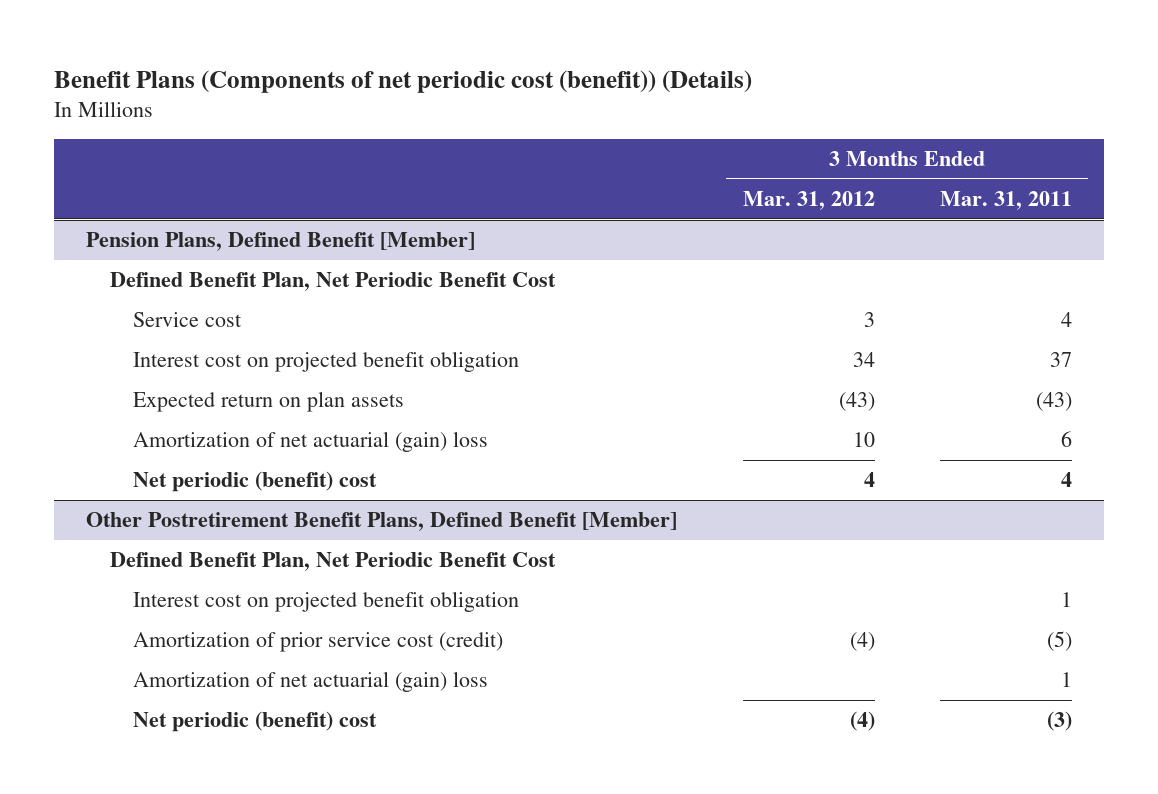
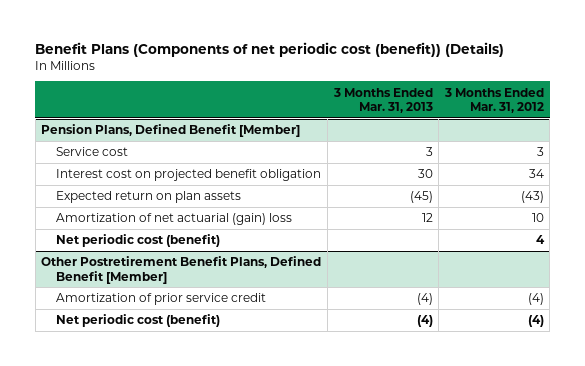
[939,190,1072,210] Mar. 31, 2011 -> none
none -> [332,87,433,114] 3 Months Ended Mar. 31, 2013
[109,272,556,292] Defined Benefit Plan, Net Periodic Benefit Cost -> none
[132,471,377,493] Net periodic (benefit) cost -> [56,234,221,248] Net periodic cost (benefit)
[109,552,556,572] Defined Benefit Plan, Net Periodic Benefit Cost -> none
[132,591,519,613] Interest cost on projected benefit obligation -> none
[132,671,488,693] Amortization of net actuarial (gain) loss -> none
[132,632,503,653] Amortization of prior service cost (credit) -> [56,293,267,306] Amortization of prior service credit
[132,711,377,733] Net periodic (benefit) cost -> [56,314,221,328] Net periodic cost (benefit)

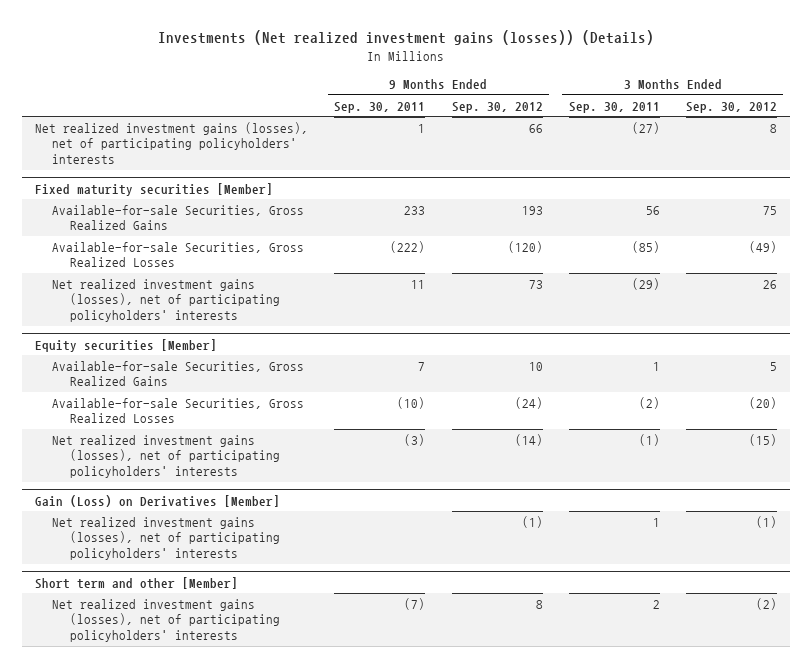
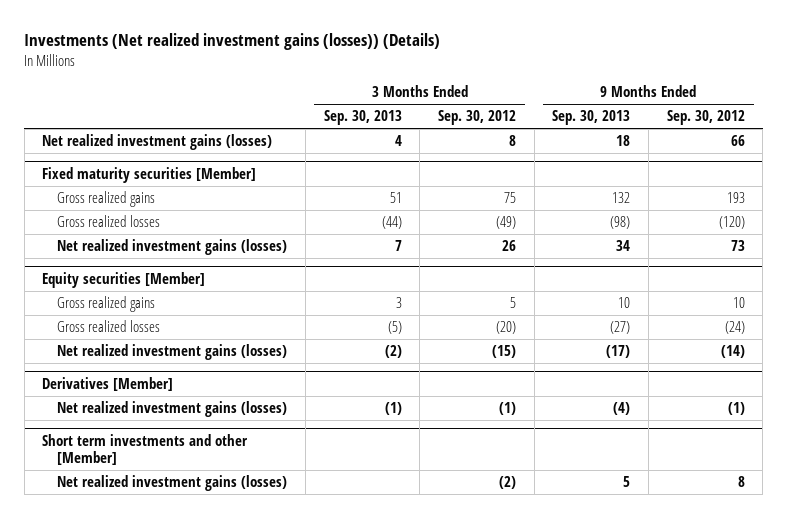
[334,101,426,113] Sep. 30, 2011 -> none
[568,101,660,113] Sep. 30, 2011 -> none
none -> [323,110,402,126] Sep. 30, 2013
none -> [552,110,631,126] Sep. 30, 2013
[35,121,309,165] Net realized investment gains (losses), net of participating policyholders' interests -> [42,134,273,151] Net realized investment gains (losses)
[52,204,305,231] Available-for-sale Securities, Gross Realized Gains -> [57,191,156,208] Gross realized gains
[52,241,305,268] Available-for-sale Securities, Gross Realized Losses -> [57,215,161,228] Gross realized losses
[52,278,280,323] Net realized investment gains (losses), net of participating policyholders' interests -> [57,239,288,256] Net realized investment gains (losses)
[35,494,281,507] Gain (Loss) on Derivatives [Member] -> none
[52,360,305,387] Available-for-sale Securities, Gross Realized Gains -> [57,296,156,313] Gross realized gains
[52,397,305,424] Available-for-sale Securities, Gross Realized Losses -> [57,320,161,333] Gross realized losses
[52,434,280,479] Net realized investment gains (losses), net of participating policyholders' interests -> [57,344,288,361] Net realized investment gains (losses)
none -> [42,376,174,391] Derivatives [Member]
[52,516,280,561] Net realized investment gains (losses), net of participating policyholders' interests -> [57,401,288,418] Net realized investment gains (losses)
[35,576,239,589] Short term and other [Member] -> [42,433,249,466] Short term investments and other [Member]
[52,598,280,643] Net realized investment gains (losses), net of participating policyholders' interests -> [57,475,288,492] Net realized investment gains (losses)

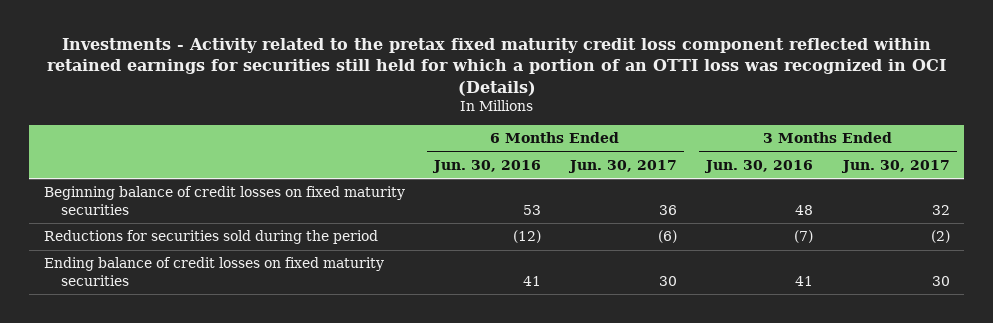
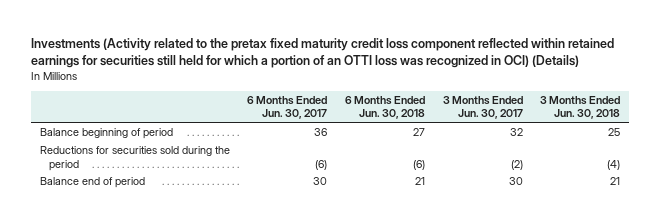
[46,38,946,96] Investments - Activity related to the pretax fixed maturity credit loss component reflected within retained earnings for securities still held for which a portion of an OTTI loss was recognized in OCI (Details) -> [31,38,615,69] Investments (Activity related to the pretax fixed maturity credit loss component reflected within retained earnings for securities still held for which a portion of an OTTI loss was recognized in OCI) (Details)
[431,159,541,173] Jun. 30, 2016 -> none
[704,159,814,173] Jun. 30, 2016 -> none
none -> [345,95,426,120] 6 Months Ended Jun. 30, 2018
none -> [540,95,621,120] 3 Months Ended Jun. 30, 2018
[43,186,405,215] Beginning balance of credit losses on fixed maturity securities -> [39,127,173,139] Balance beginning of period
[43,257,384,286] Ending balance of credit losses on fixed maturity securities -> [39,176,145,188] Balance end of period

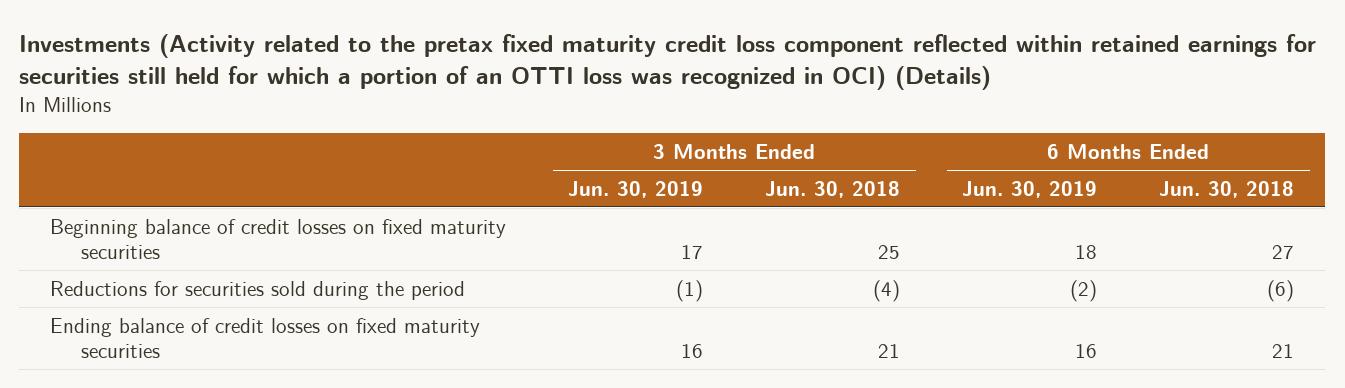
[247,95,328,120] 6 Months Ended Jun. 30, 2017 -> none
[442,95,523,120] 3 Months Ended Jun. 30, 2017 -> none
none -> [568,180,704,198] Jun. 30, 2019
none -> [962,180,1098,198] Jun. 30, 2019
[39,127,173,139] Balance beginning of period -> [50,218,507,259] Beginning balance of credit losses on fixed maturity securities
[39,176,145,188] Balance end of period -> [50,317,481,358] Ending balance of credit losses on fixed maturity securities

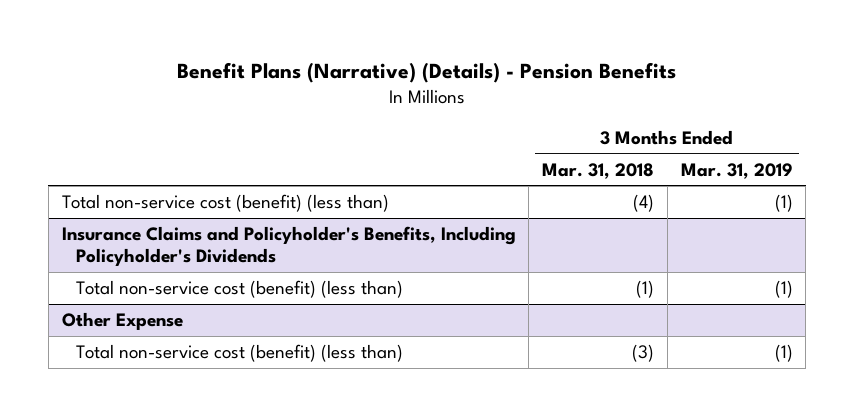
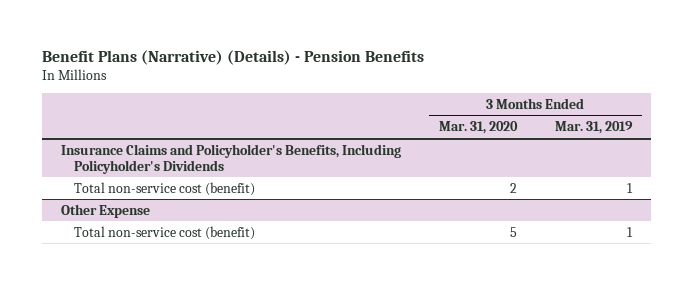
[542,162,655,179] Mar. 31, 2018 -> none
none -> [438,121,518,135] Mar. 31, 2020
[61,194,389,213] Total non-service cost (benefit) (less than) -> none
[75,280,403,299] Total non-service cost (benefit) (less than) -> [73,181,255,196] Total non-service cost (benefit)
[774,280,793,299] (1) -> [626,182,633,193] 1
[75,344,403,363] Total non-service cost (benefit) (less than) -> [73,225,255,240] Total non-service cost (benefit)
[774,344,793,363] (1) -> [626,226,633,237] 1

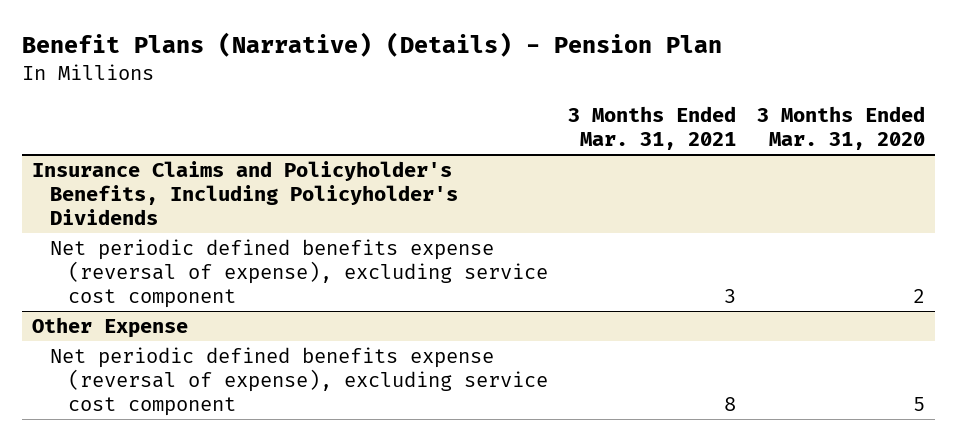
[41,50,424,66] Benefit Plans (Narrative) (Details) - Pension Benefits -> [22,32,723,58] Benefit Plans (Narrative) (Details) - Pension Plan
[554,121,633,135] Mar. 31, 2019 -> none
none -> [568,106,737,151] 3 Months Ended Mar. 31, 2021
[73,181,255,196] Total non-service cost (benefit) -> [50,238,549,309] Net periodic defined benefits expense (reversal of expense), excluding service cost component
[73,225,255,240] Total non-service cost (benefit) -> [50,346,549,417] Net periodic defined benefits expense (reversal of expense), excluding service cost component

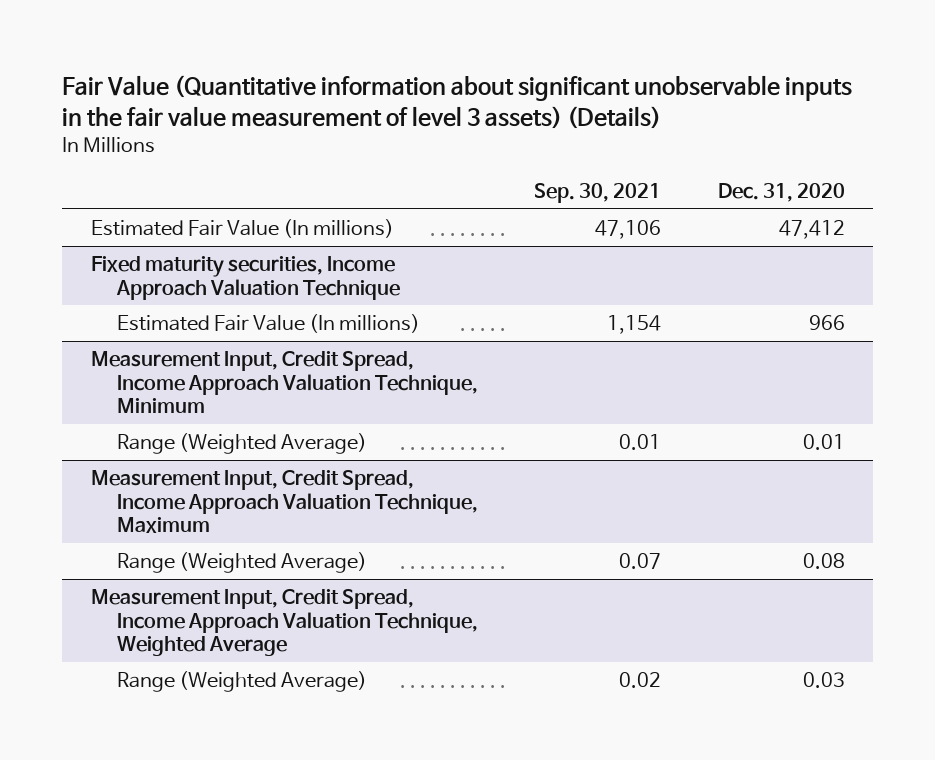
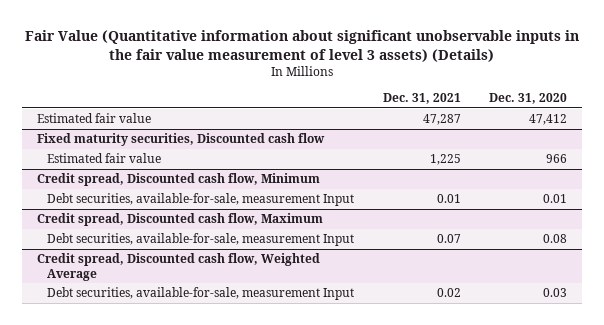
[534,182,662,203] Sep. 30, 2021 -> none
none -> [382,93,461,105] Dec. 31, 2021
[90,256,400,300] Fixed maturity securities, Income Approach Valuation Technique -> none
[90,351,478,413] Measurement Input, Credit Spread, Income Approach Valuation Technique, Minimum -> none
[90,470,478,533] Measurement Input, Credit Spread, Income Approach Valuation Technique, Maximum -> none
[90,589,478,656] Measurement Input, Credit Spread, Income Approach Valuation Technique, Weighted Average -> none
[90,219,394,239] Estimated Fair Value (In millions) -> [36,113,151,124] Estimated fair value
none -> [36,133,325,147] Fixed maturity securities, Discounted cash flow
[116,314,420,334] Estimated Fair Value (In millions) -> [47,153,162,164] Estimated fair value
none -> [36,173,320,187] Credit spread, Discounted cash flow, Minimum
[116,433,367,455] Range (Weighted Average) -> [47,193,355,207] Debt securities, available-for-sale, measurement Input
none -> [36,213,323,227] Credit spread, Discounted cash flow, Maximum
[116,552,367,574] Range (Weighted Average) -> [47,233,355,247] Debt securities, available-for-sale, measurement Input
none -> [36,253,320,281] Credit spread, Discounted cash flow, Weighted Average
[116,671,367,693] Range (Weighted Average) -> [47,287,355,301] Debt securities, available-for-sale, measurement Input

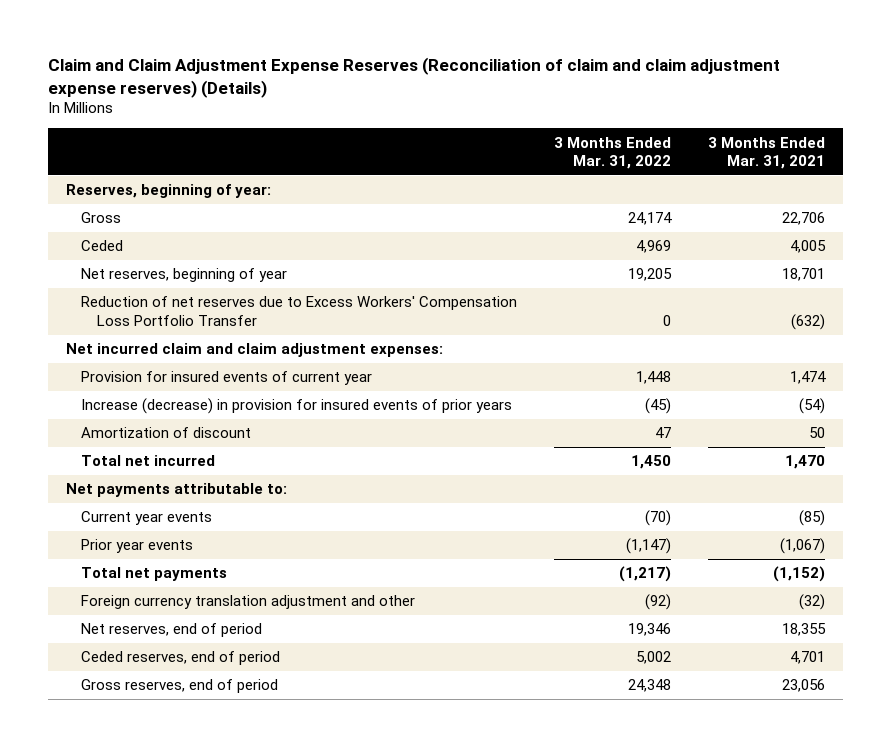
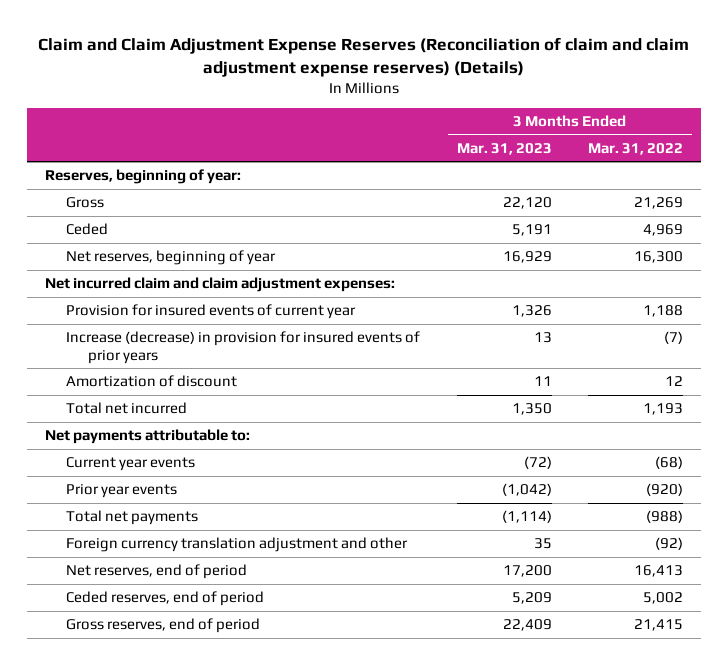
[707,136,825,170] 3 Months Ended Mar. 31, 2021 -> none
none -> [456,142,552,155] Mar. 31, 2023
[628,212,673,226] 24,174 -> [633,197,683,210] 21,269
[81,296,518,326] Reduction of net reserves due to Excess Workers' Compensation Loss Portfolio Transfer -> none
[628,268,673,282] 19,205 -> [633,251,683,264] 16,300
[636,371,672,385] 1,448 -> [642,305,683,318] 1,188
[645,398,672,415] (45) -> [663,331,683,345] (7)
[655,427,672,439] 47 -> [664,376,683,387] 12
[631,455,672,470] 1,450 -> [642,403,683,416] 1,193
[645,510,672,527] (70) -> [654,456,683,470] (68)
[626,538,672,555] (1,147) -> [645,483,683,497] (920)
[619,566,672,583] (1,217) -> [645,510,683,524] (988)
[628,623,672,637] 19,346 -> [633,565,683,578] 16,413
[628,679,672,693] 24,348 -> [633,619,683,632] 21,415

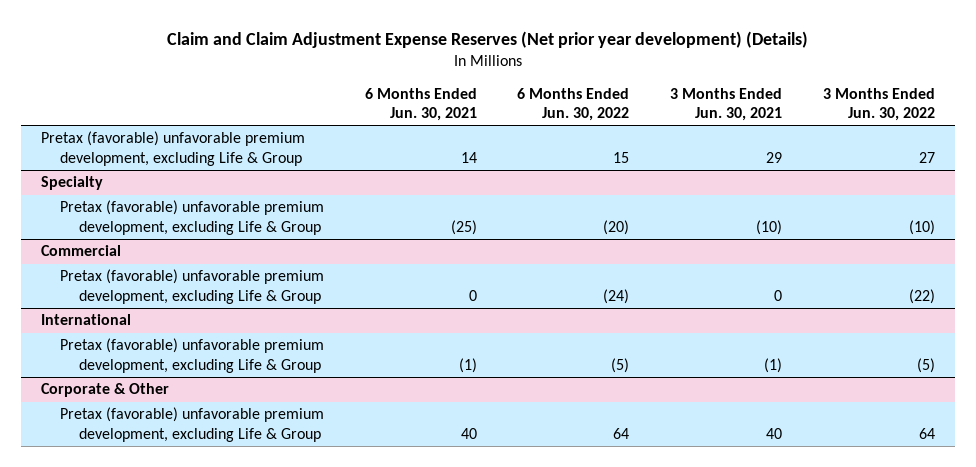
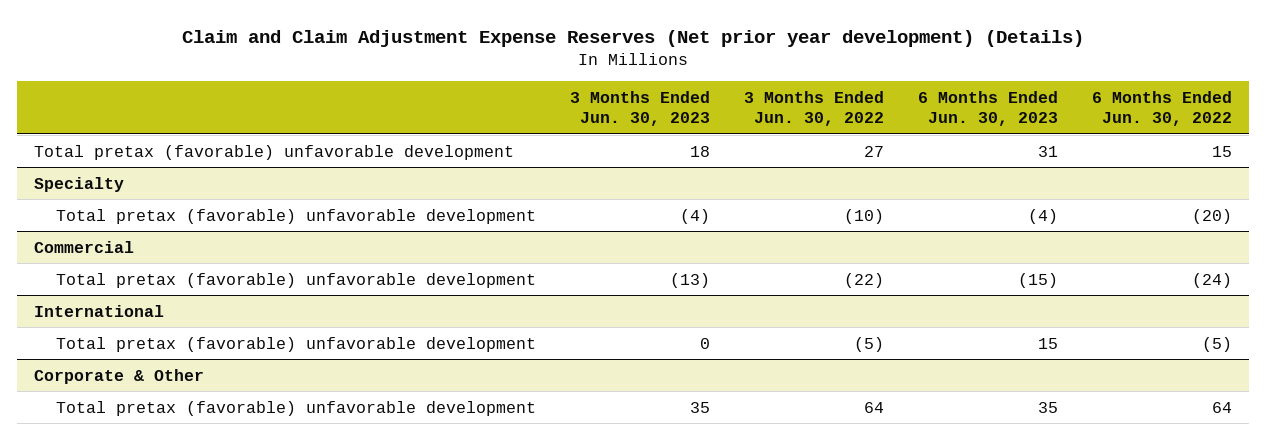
[364,87,477,121] 6 Months Ended Jun. 30, 2021 -> none
[669,87,782,121] 3 Months Ended Jun. 30, 2021 -> none
none -> [570,90,711,126] 3 Months Ended Jun. 30, 2023
none -> [917,90,1058,126] 6 Months Ended Jun. 30, 2023
[41,131,306,166] Pretax (favorable) unfavorable premium development, excluding Life & Group -> [34,144,515,160] Total pretax (favorable) unfavorable development
[59,200,324,235] Pretax (favorable) unfavorable premium development, excluding Life & Group -> [56,208,537,224] Total pretax (favorable) unfavorable development
[59,269,324,304] Pretax (favorable) unfavorable premium development, excluding Life & Group -> [56,272,537,288] Total pretax (favorable) unfavorable development
[59,338,324,373] Pretax (favorable) unfavorable premium development, excluding Life & Group -> [56,336,537,352] Total pretax (favorable) unfavorable development
[59,407,324,442] Pretax (favorable) unfavorable premium development, excluding Life & Group -> [56,400,537,416] Total pretax (favorable) unfavorable development

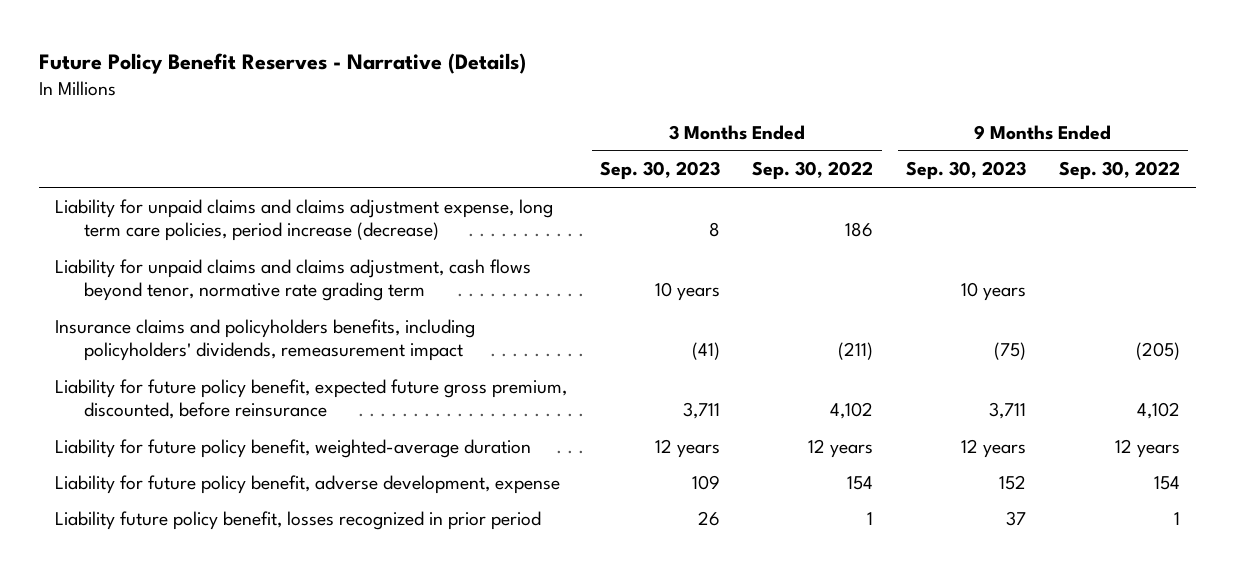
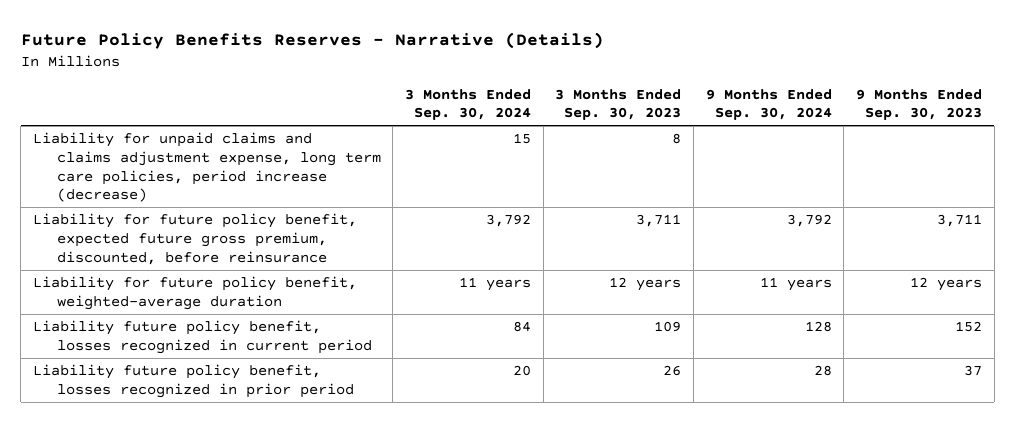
[38,52,526,74] Future Policy Benefit Reserves - Narrative (Details) -> [20,31,604,49] Future Policy Benefits Reserves - Narrative (Details)
[752,161,874,181] Sep. 30, 2022 -> none
[1058,161,1180,181] Sep. 30, 2022 -> none
none -> [405,88,532,121] 3 Months Ended Sep. 30, 2024
none -> [705,88,832,121] 9 Months Ended Sep. 30, 2024
[55,258,532,301] Liability for unpaid claims and claims adjustment, cash flows beyond tenor, normative rate grading term -> none
[55,318,476,361] Insurance claims and policyholders benefits, including policyholders' dividends, remeasurement impact -> none
[55,474,561,494] Liability for future policy benefit, adverse development, expense -> [32,320,372,355] Liability future policy benefit, losses recognized in current period

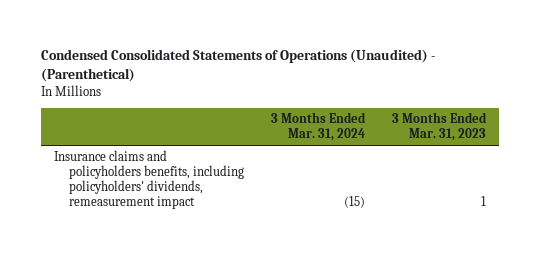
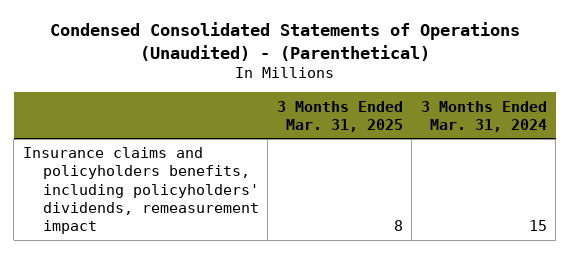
[391,112,487,142] 3 Months Ended Mar. 31, 2023 -> none
none -> [276,100,403,132] 3 Months Ended Mar. 31, 2025
[343,195,365,208] (15) -> [528,219,547,231] 15

